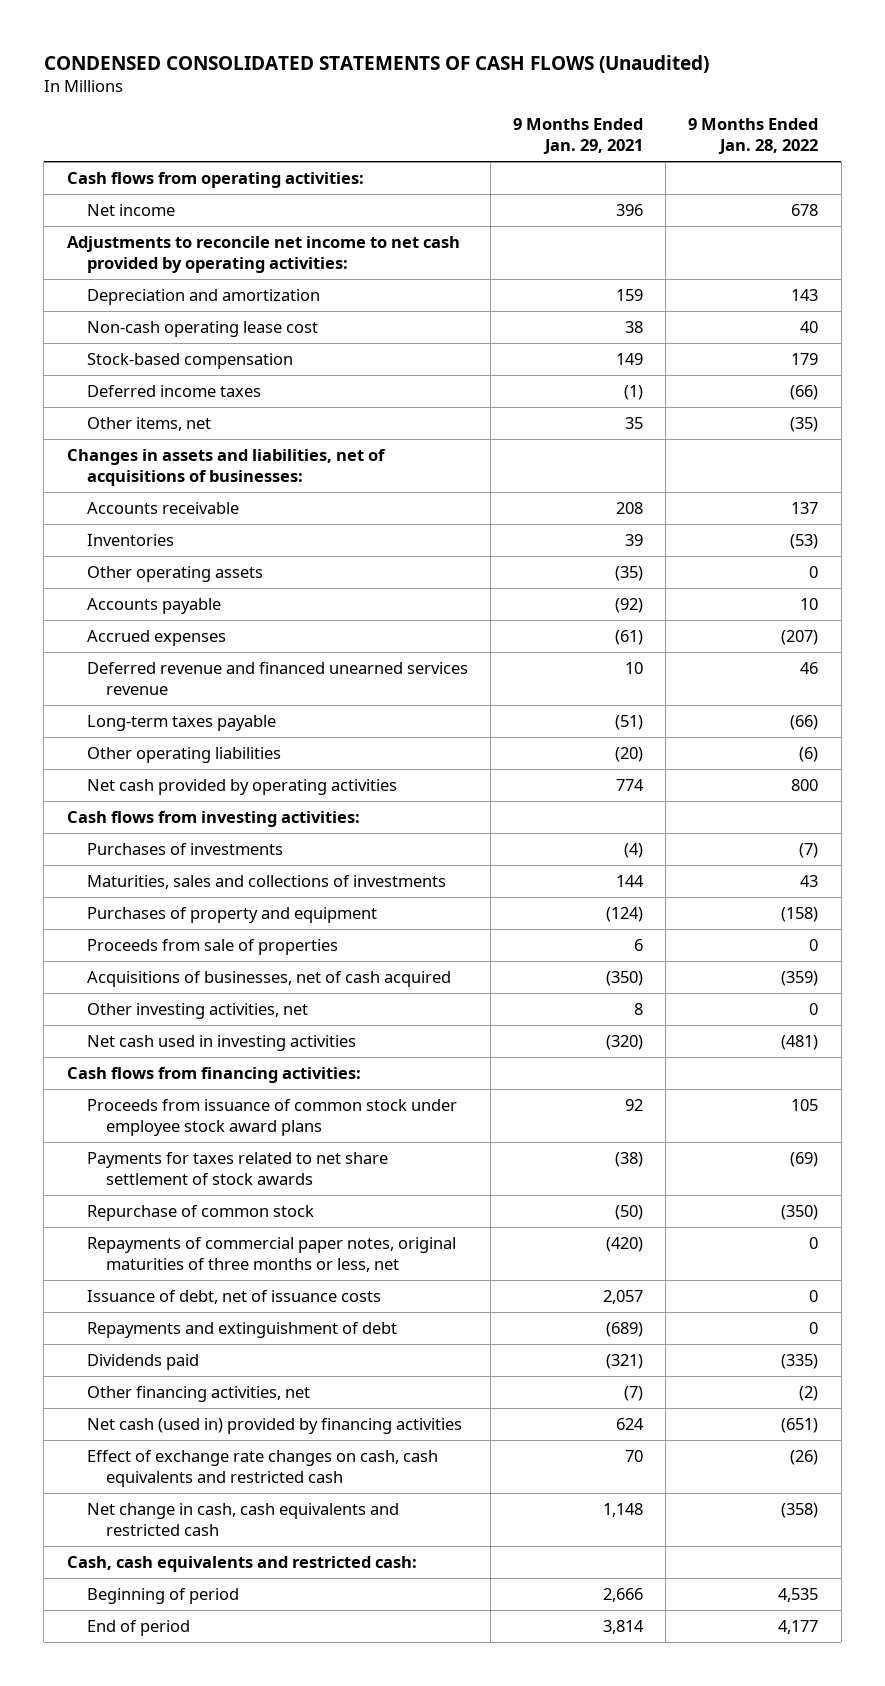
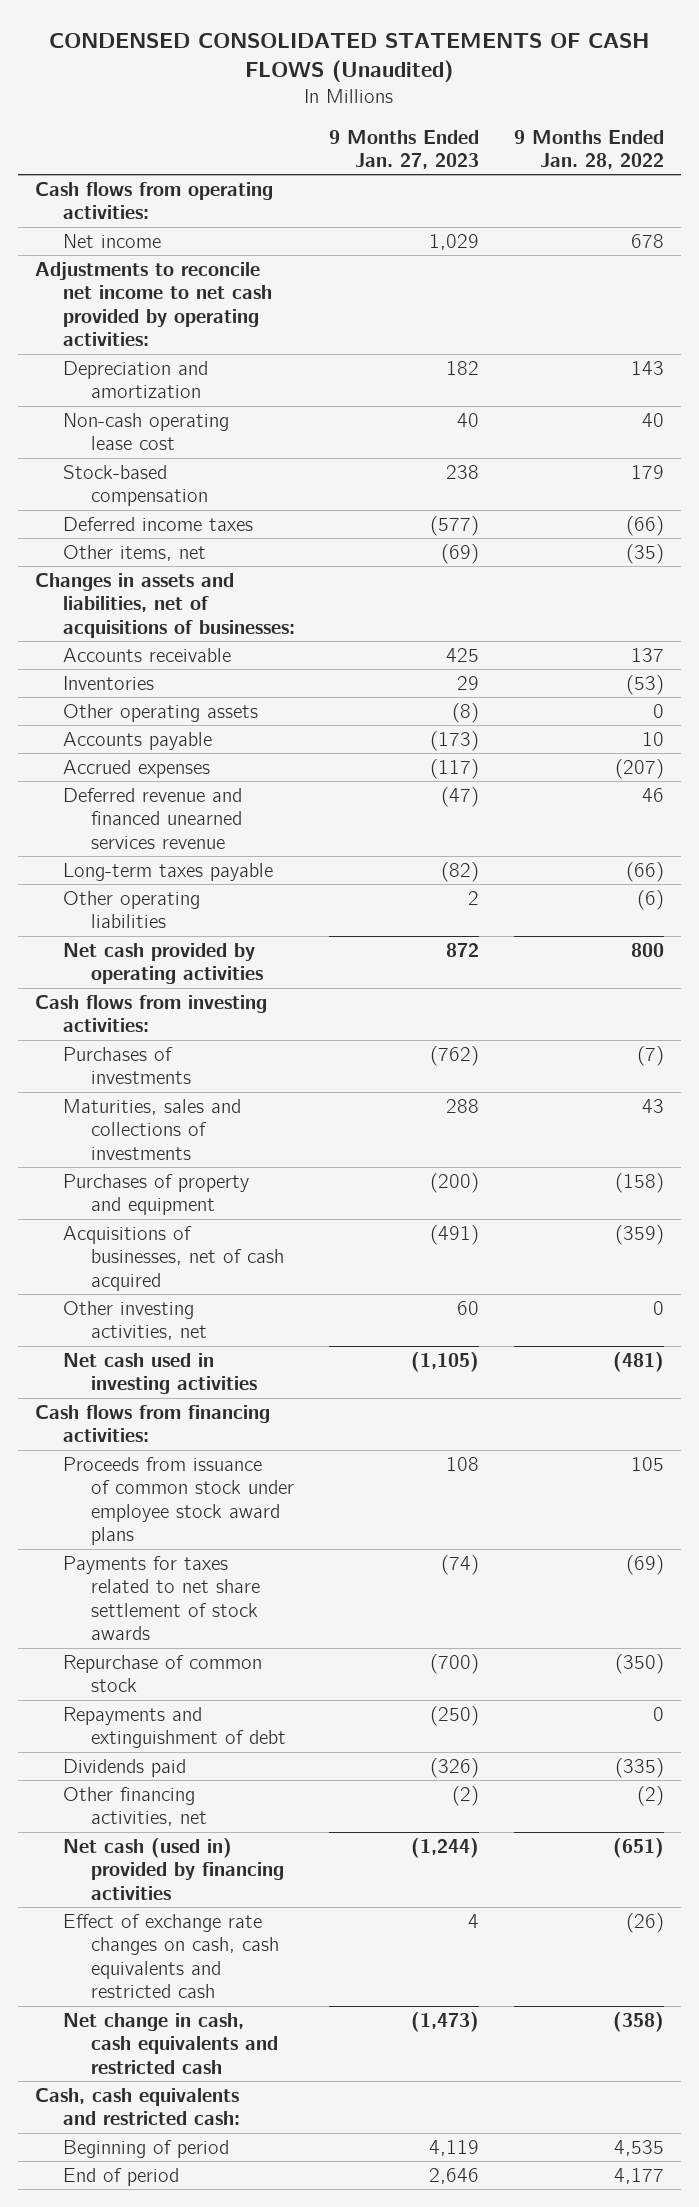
[512,118,643,154] 9 Months Ended Jan. 29, 2021 -> none
none -> [329,129,480,169] 9 Months Ended Jan. 27, 2023
[86,938,338,955] Proceeds from sale of properties -> none
[86,1236,456,1272] Repayments of commercial paper notes, original maturities of three months or less, net -> none
[86,1289,381,1304] Issuance of debt, net of issuance costs -> none

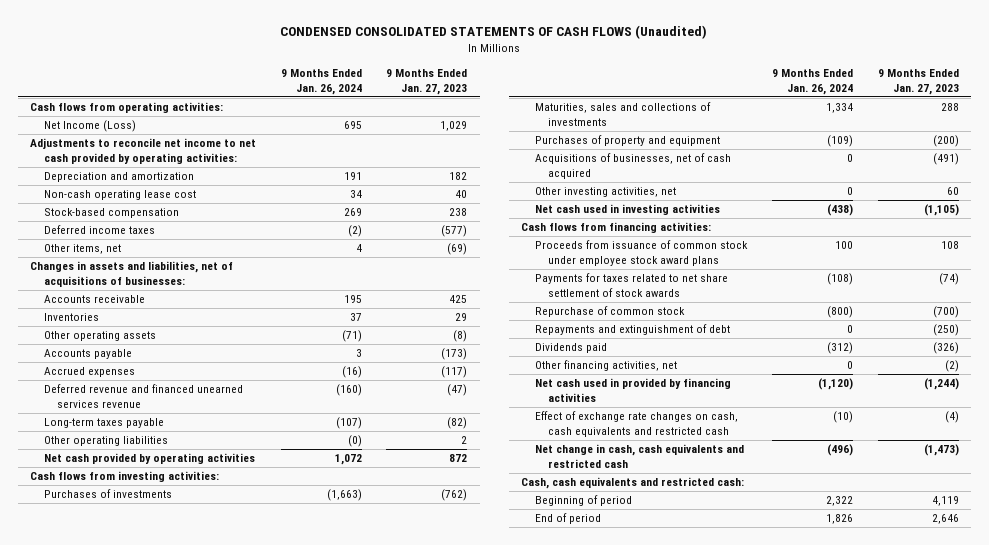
[513,129,664,169] 9 Months Ended Jan. 28, 2022 -> none
none -> [280,69,362,95] 9 Months Ended Jan. 26, 2024
[62,233,161,248] Net income -> [43,120,136,133] Net Income (Loss)
[62,1837,284,1900] Net cash (used in) provided by financing activities -> [534,378,731,402] Net cash used in provided by financing activities
[468,1913,480,1928] 4 -> [944,411,959,424] (4)

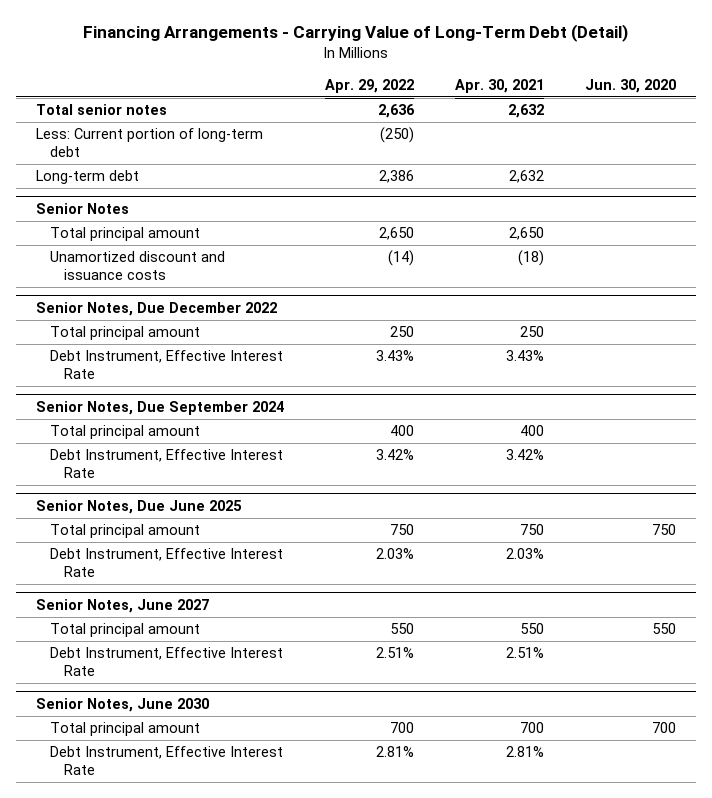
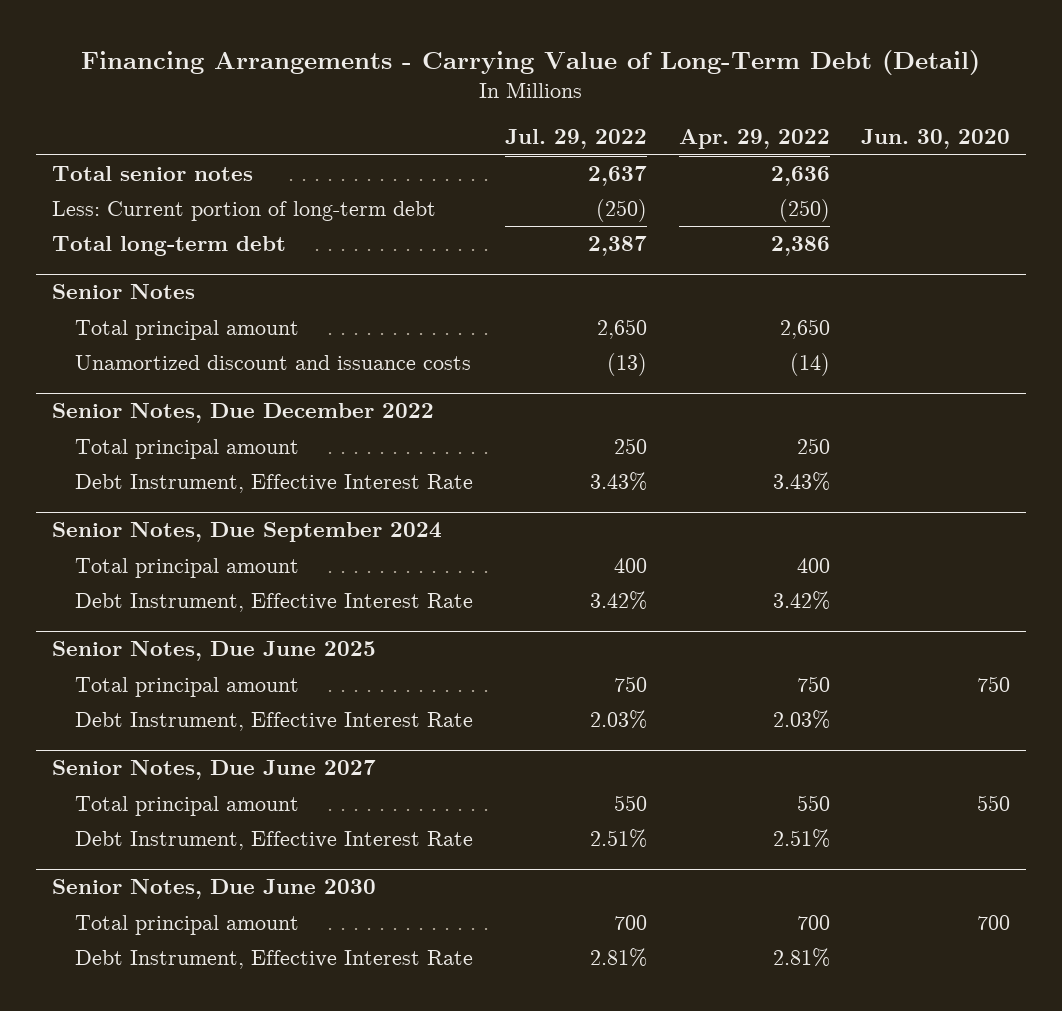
[455,79,545,94] Apr. 30, 2021 -> none
none -> [504,129,647,150] Jul. 29, 2022
[36,170,140,185] Long-term debt -> [51,235,286,256] Total long-term debt
[36,599,210,614] Senior Notes, June 2027 -> [51,760,376,781] Senior Notes, Due June 2027
[36,698,210,713] Senior Notes, June 2030 -> [51,879,376,900] Senior Notes, Due June 2030

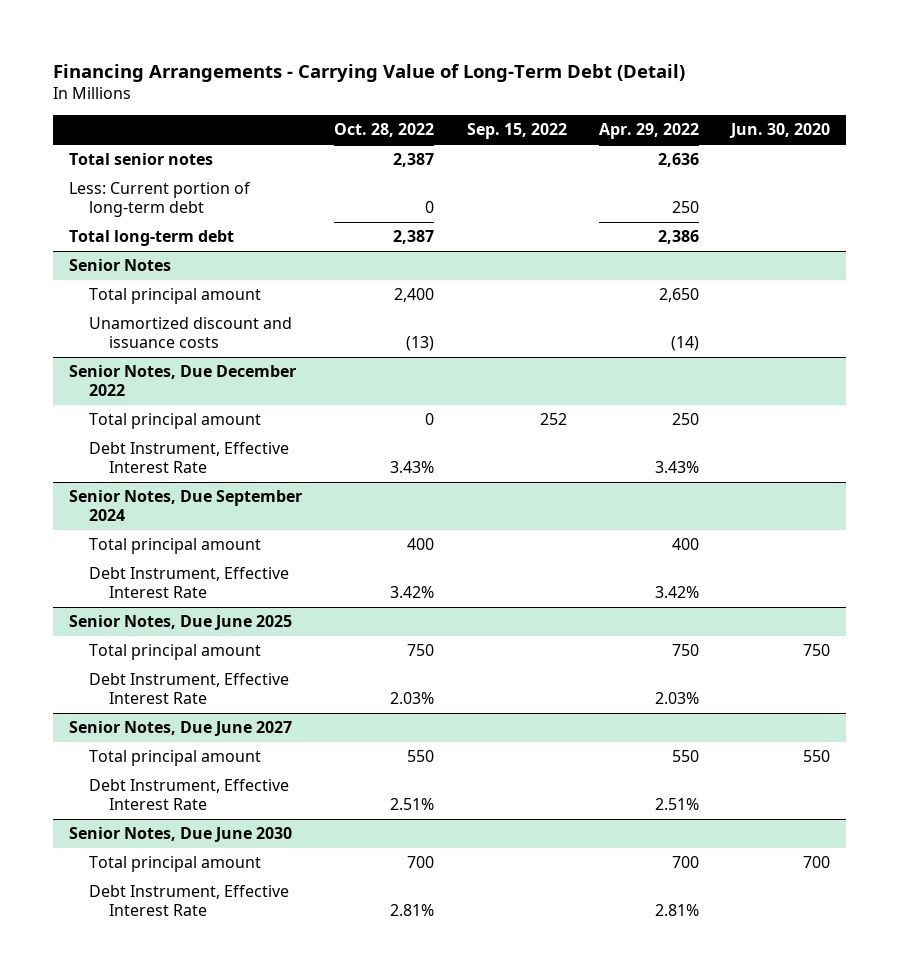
[504,129,647,150] Jul. 29, 2022 -> none
none -> [334,123,435,138] Oct. 28, 2022
none -> [466,123,567,140] Sep. 15, 2022
[778,198,830,222] (250) -> [671,200,699,213] 250

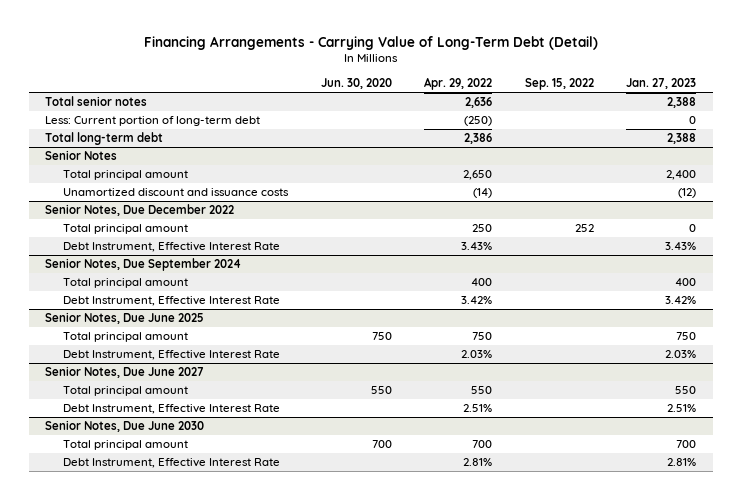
[334,123,435,138] Oct. 28, 2022 -> none
none -> [626,77,697,89] Jan. 27, 2023
[671,200,699,213] 250 -> [464,116,493,127] (250)

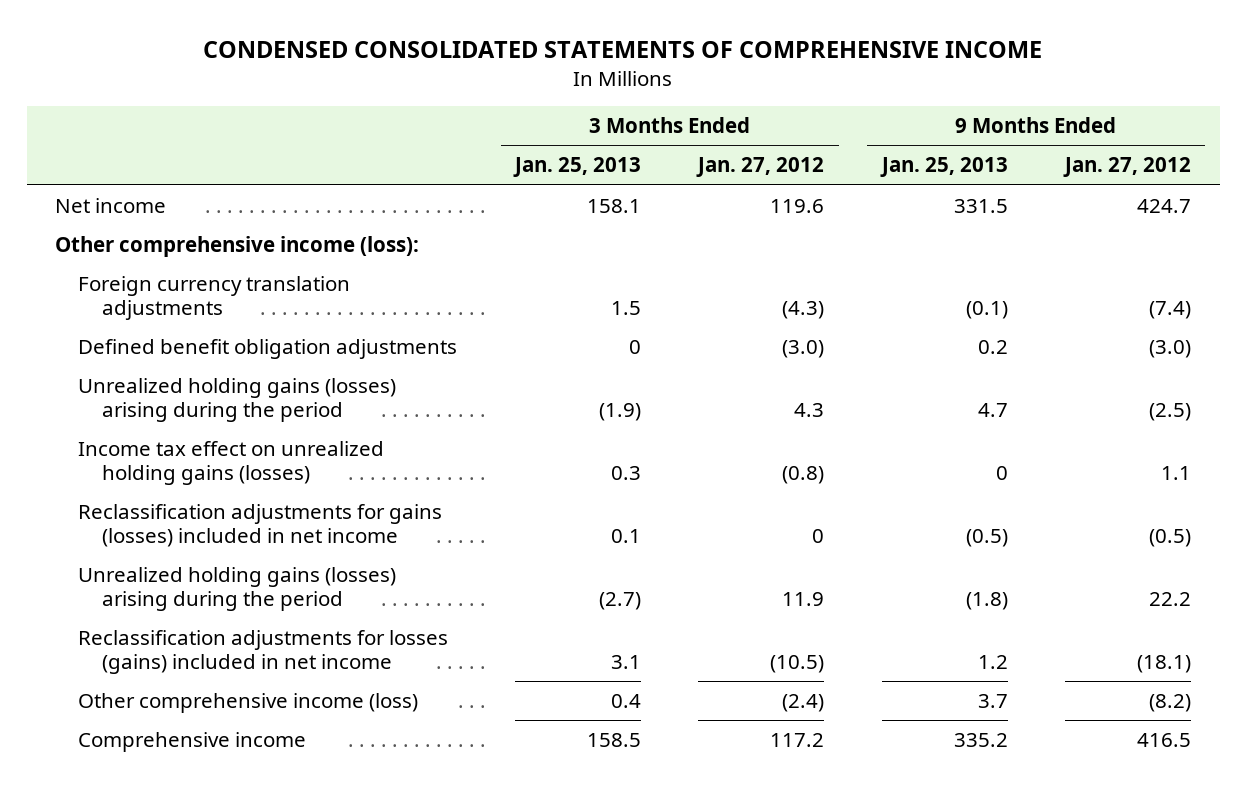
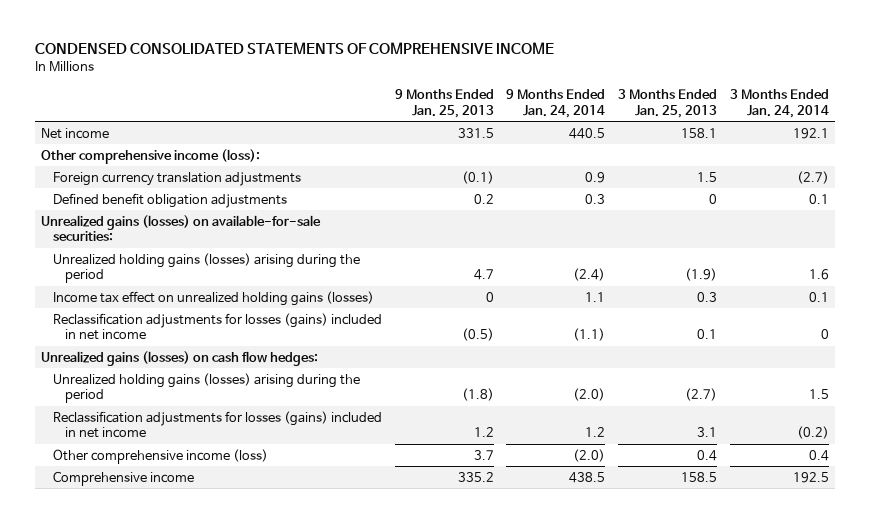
[696,157,825,178] Jan. 27, 2012 -> none
[1062,157,1191,178] Jan. 27, 2012 -> none
none -> [506,89,606,118] 9 Months Ended Jan. 24, 2014
none -> [729,89,829,118] 3 Months Ended Jan. 24, 2014
none -> [41,214,322,242] Unrealized gains (losses) on available-for-sale securities:
[78,503,443,547] Reclassification adjustments for gains (losses) included in net income -> [52,312,382,341] Reclassification adjustments for losses (gains) included in net income
none -> [41,350,319,366] Unrealized gains (losses) on cash flow hedges:

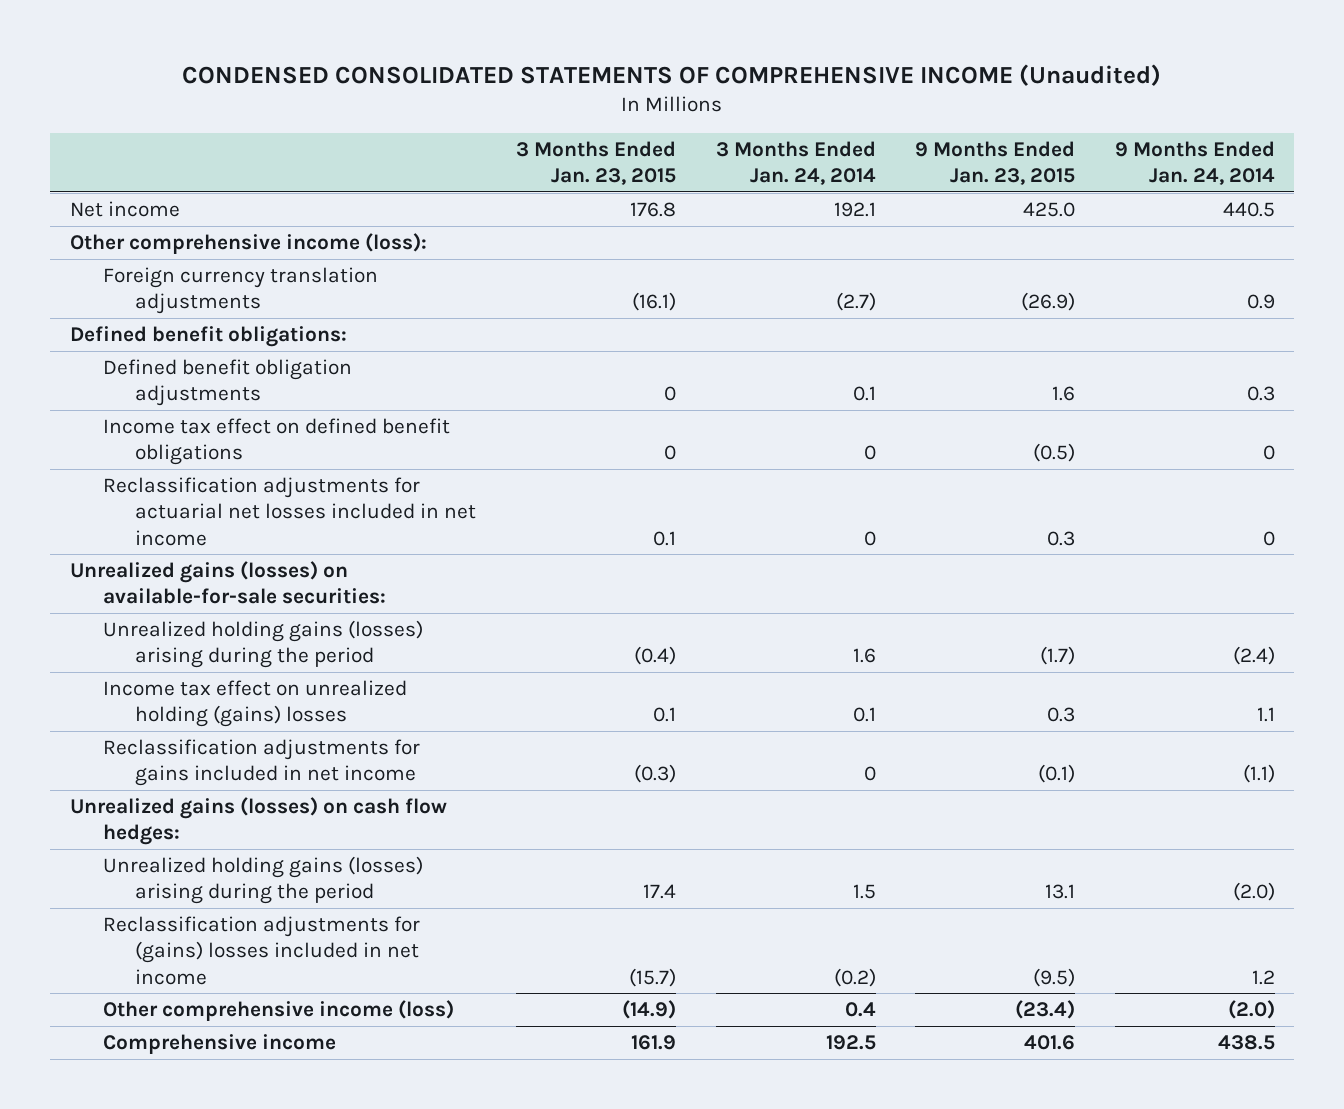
[34,42,554,55] CONDENSED CONSOLIDATED STATEMENTS OF COMPREHENSIVE INCOME -> [182,63,1162,86] CONDENSED CONSOLIDATED STATEMENTS OF COMPREHENSIVE INCOME (Unaudited)
[394,89,494,118] 9 Months Ended Jan. 25, 2013 -> none
[618,89,718,118] 3 Months Ended Jan. 25, 2013 -> none
none -> [516,140,677,185] 3 Months Ended Jan. 23, 2015
none -> [915,140,1076,185] 9 Months Ended Jan. 23, 2015
none -> [69,326,347,348] Defined benefit obligations:
none -> [102,418,450,466] Income tax effect on defined benefit obligations
none -> [102,477,477,546] Reclassification adjustments for actuarial net losses included in net income
[52,290,374,306] Income tax effect on unrealized holding gains (losses) -> [102,680,407,728] Income tax effect on unrealized holding (gains) losses
[52,312,382,341] Reclassification adjustments for losses (gains) included in net income -> [102,739,420,787] Reclassification adjustments for gains included in net income
[52,410,382,439] Reclassification adjustments for losses (gains) included in net income -> [102,916,420,985] Reclassification adjustments for (gains) losses included in net income

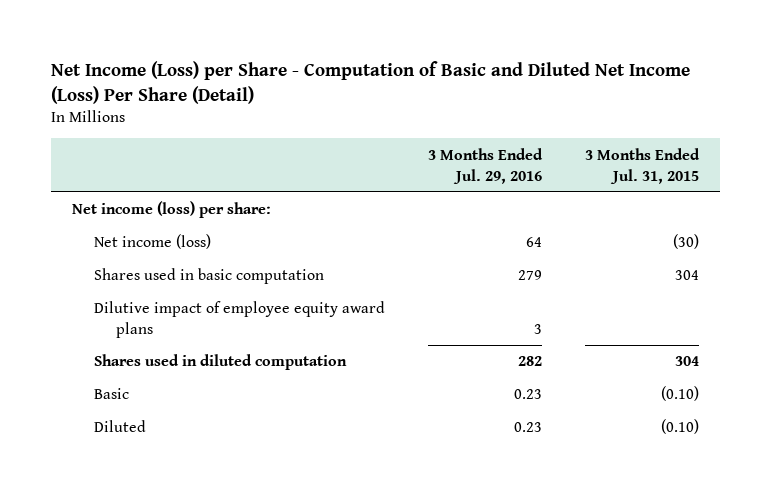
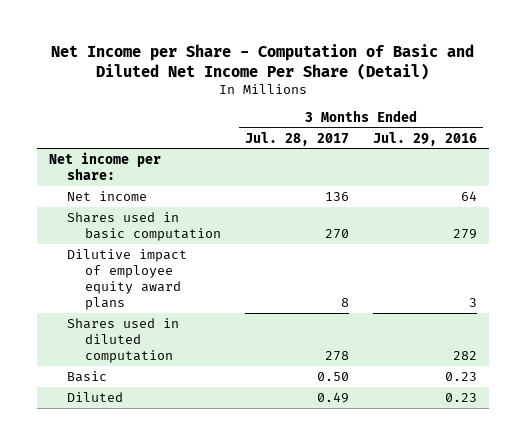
[50,60,690,104] Net Income (Loss) per Share - Computation of Basic and Diluted Net Income (Loss) Per Share (Detail) -> [50,43,474,80] Net Income per Share - Computation of Basic and Diluted Net Income Per Share (Detail)
[584,147,700,184] 3 Months Ended Jul. 31, 2015 -> none
none -> [245,131,350,146] Jul. 28, 2017
[72,201,272,219] Net income (loss) per share: -> [48,151,161,181] Net income per share:
[93,234,211,250] Net income (loss) -> [66,190,147,201] Net income

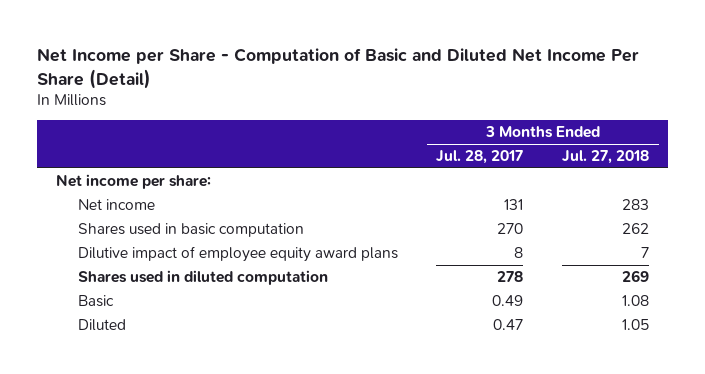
[373,131,478,146] Jul. 29, 2016 -> none
none -> [561,150,649,165] Jul. 27, 2018
[325,191,350,201] 136 -> [504,198,524,210] 131
[317,371,350,381] 0.50 -> [492,294,524,306] 0.49
[317,391,350,403] 0.49 -> [493,318,524,330] 0.47

